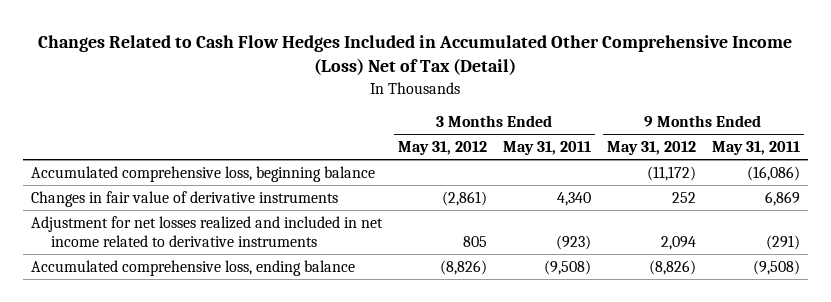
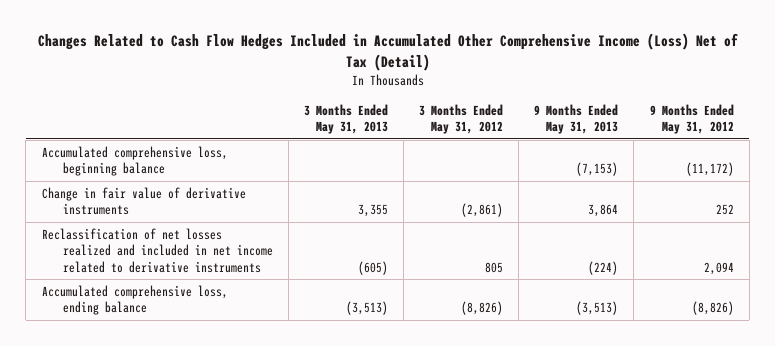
[502,141,591,156] May 31, 2011 -> none
[711,141,800,156] May 31, 2011 -> none
none -> [303,103,388,135] 3 Months Ended May 31, 2013
none -> [534,103,619,135] 9 Months Ended May 31, 2013
[31,190,339,207] Changes in fair value of derivative instruments -> [41,186,246,216] Change in fair value of derivative instruments
[31,215,384,248] Adjustment for net losses realized and included in net income related to derivative instruments -> [41,227,273,273] Reclassification of net losses realized and included in net income related to derivative instruments

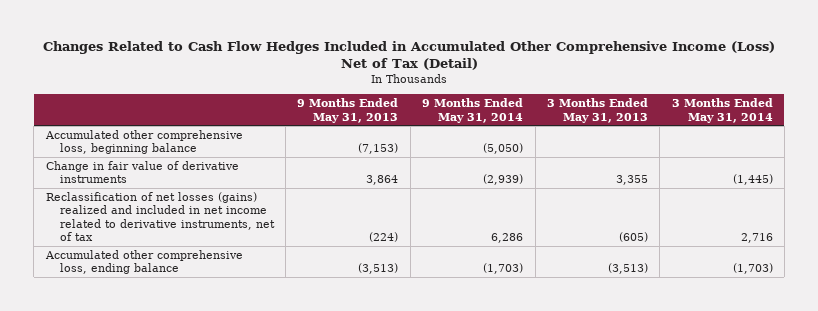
[419,103,504,135] 3 Months Ended May 31, 2012 -> none
[649,103,734,135] 9 Months Ended May 31, 2012 -> none
none -> [422,98,524,123] 9 Months Ended May 31, 2014
none -> [671,98,773,123] 3 Months Ended May 31, 2014
[41,145,228,177] Accumulated comprehensive loss, beginning balance -> [44,129,243,155] Accumulated other comprehensive loss, beginning balance
[41,227,273,273] Reclassification of net losses realized and included in net income related to derivative instruments -> [45,191,275,242] Reclassification of net losses (gains) realized and included in net income related to derivative instruments, net of tax
[41,284,228,316] Accumulated comprehensive loss, ending balance -> [44,249,243,275] Accumulated other comprehensive loss, ending balance

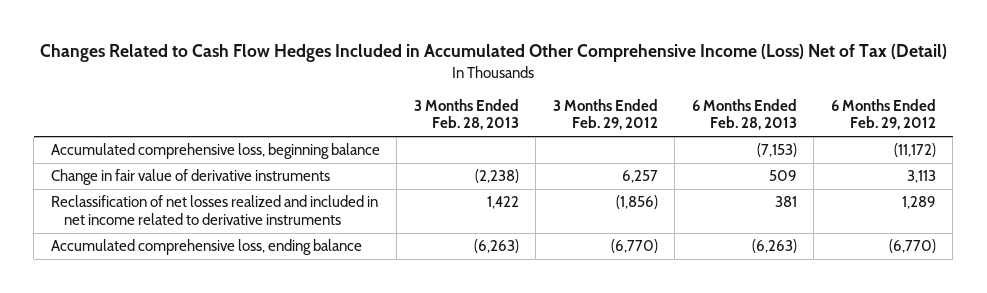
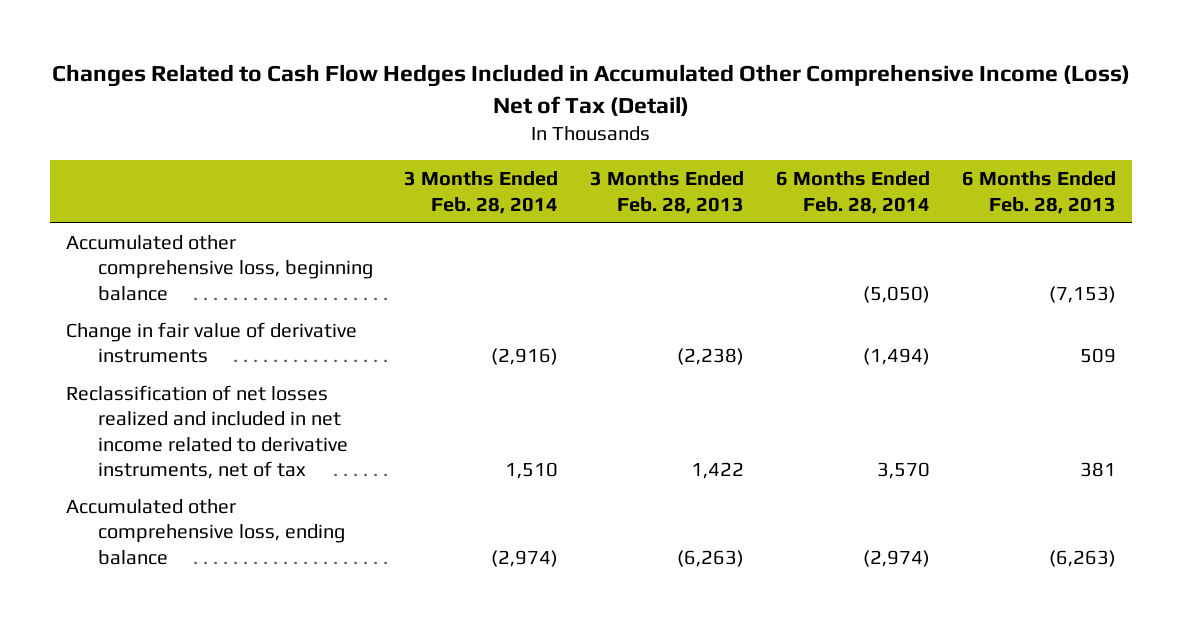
[552,98,658,131] 3 Months Ended Feb. 29, 2012 -> none
[830,98,936,131] 6 Months Ended Feb. 29, 2012 -> none
none -> [404,171,559,214] 3 Months Ended Feb. 28, 2014
none -> [776,171,931,214] 6 Months Ended Feb. 28, 2014
[50,143,380,160] Accumulated comprehensive loss, beginning balance -> [66,235,373,301] Accumulated other comprehensive loss, beginning balance
[50,195,378,225] Reclassification of net losses realized and included in net income related to derivative instruments -> [66,385,348,479] Reclassification of net losses realized and included in net income related to derivative instruments, net of tax
[50,239,362,256] Accumulated comprehensive loss, ending balance -> [66,499,345,565] Accumulated other comprehensive loss, ending balance

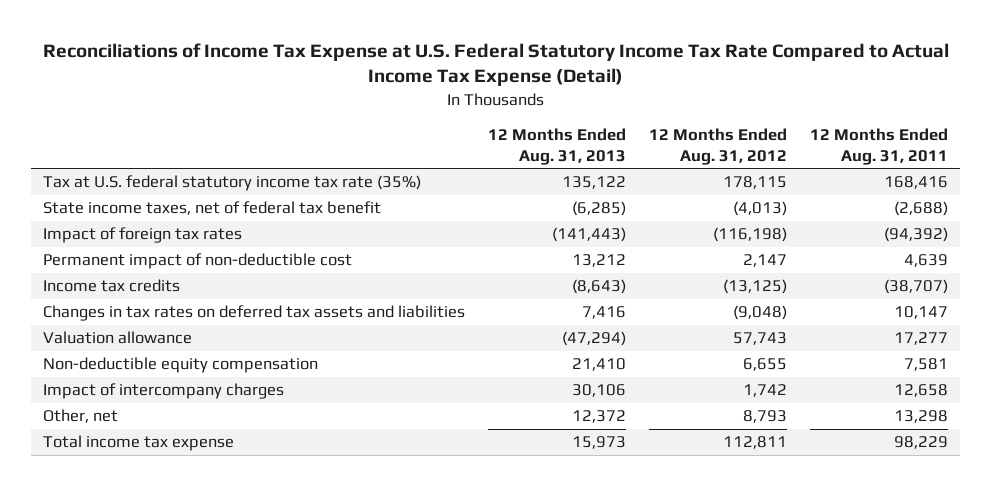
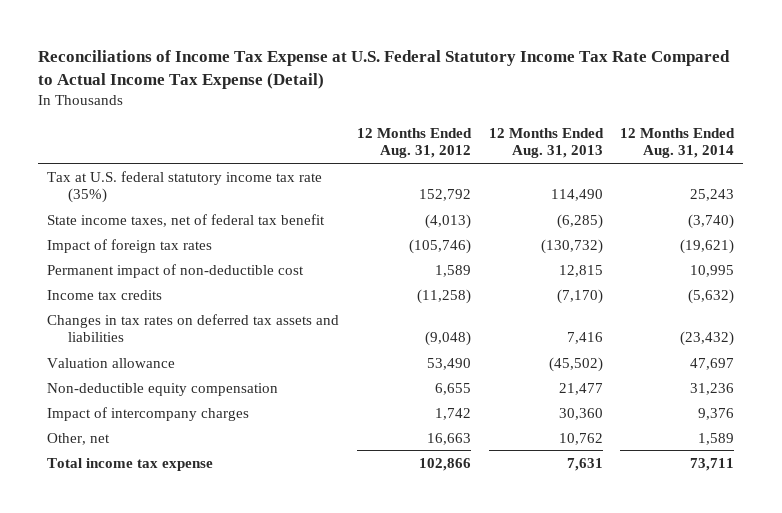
[810,127,949,165] 12 Months Ended Aug. 31, 2011 -> none
none -> [620,127,736,159] 12 Months Ended Aug. 31, 2014
[561,176,626,190] 135,122 -> [550,189,603,202] 114,490
[723,176,788,190] 178,115 -> [418,189,471,202] 152,792
[551,227,626,243] (141,443) -> [540,238,603,254] (130,732)
[713,227,788,243] (116,198) -> [408,238,471,254] (105,746)
[571,254,626,268] 13,212 -> [558,264,603,277] 12,815
[743,254,788,268] 2,147 -> [434,264,471,277] 1,589
[571,279,626,295] (8,643) -> [556,288,603,304] (7,170)
[723,279,788,295] (13,125) -> [416,288,471,304] (11,258)
[561,331,626,347] (47,294) -> [548,356,603,372] (45,502)
[733,332,788,346] 57,743 -> [426,357,471,370] 53,490
[571,358,626,372] 21,410 -> [558,382,603,395] 21,477
[571,384,626,398] 30,106 -> [558,407,603,420] 30,360
[571,410,626,424] 12,372 -> [558,432,603,445] 10,762
[743,410,788,424] 8,793 -> [426,432,471,445] 16,663
[571,436,626,450] 15,973 -> [566,457,603,471] 7,631
[723,436,788,450] 112,811 -> [418,457,471,471] 102,866

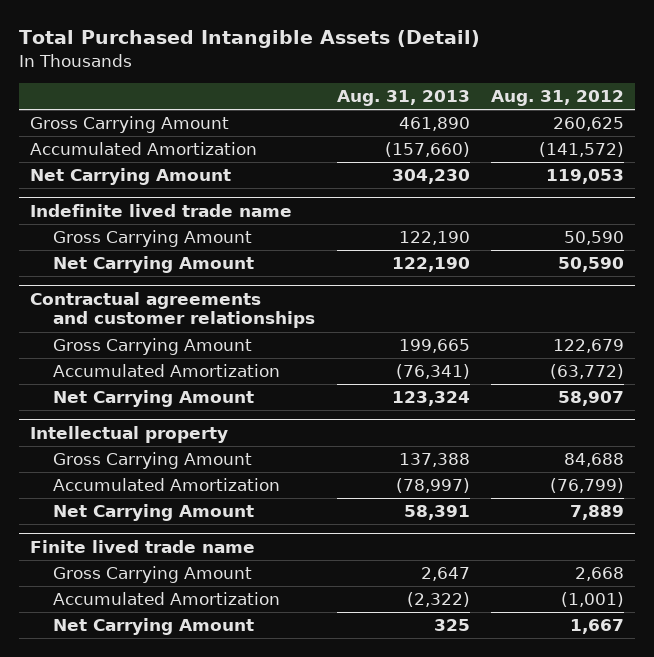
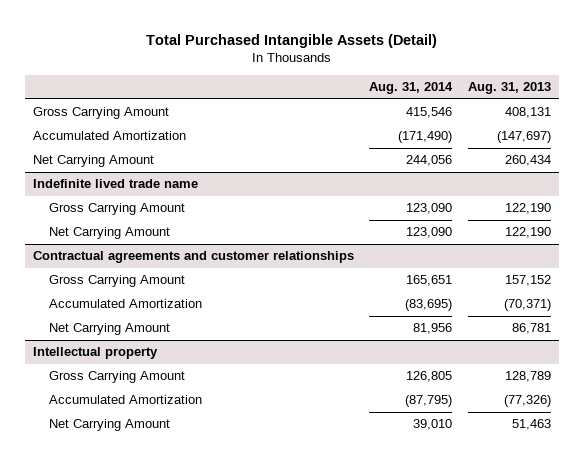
[491,90,625,107] Aug. 31, 2012 -> none
none -> [369,82,454,95] Aug. 31, 2014
[398,117,470,132] 461,890 -> [504,107,551,119] 408,131
[384,142,470,158] (157,660) -> [496,131,551,144] (147,697)
[391,169,470,185] 304,230 -> [504,155,551,167] 260,434
[398,339,470,354] 199,665 -> [504,275,551,287] 157,152
[395,364,470,380] (76,341) -> [503,299,551,312] (70,371)
[391,391,470,407] 123,324 -> [511,323,551,335] 86,781
[29,539,255,553] Finite lived trade name -> none
[52,566,252,584] Gross Carrying Amount -> none
[52,592,280,606] Accumulated Amortization -> none
[52,618,254,636] Net Carrying Amount -> none
[398,453,470,468] 137,388 -> [504,371,551,383] 128,789
[395,478,470,494] (78,997) -> [503,395,551,408] (77,326)
[403,505,470,521] 58,391 -> [511,419,551,431] 51,463

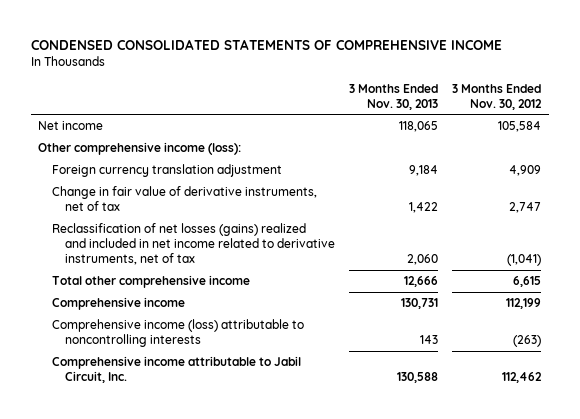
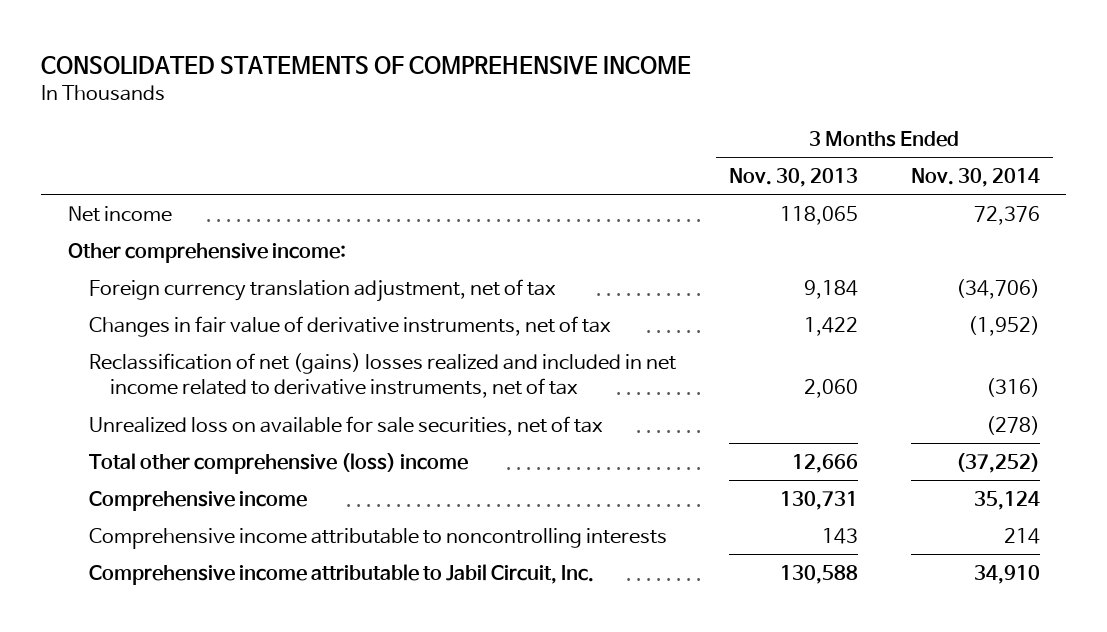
[31,38,503,50] CONDENSED CONSOLIDATED STATEMENTS OF COMPREHENSIVE INCOME -> [41,55,692,75] CONSOLIDATED STATEMENTS OF COMPREHENSIVE INCOME
[452,83,543,110] 3 Months Ended Nov. 30, 2012 -> none
none -> [910,168,1040,188] Nov. 30, 2014
[38,142,242,156] Other comprehensive income (loss): -> [67,242,346,263] Other comprehensive income:
[51,164,282,178] Foreign currency translation adjustment -> [89,278,557,302] Foreign currency translation adjustment, net of tax
[51,186,317,212] Change in fair value of derivative instruments, net of tax -> [89,315,612,337] Changes in fair value of derivative instruments, net of tax
[51,223,335,266] Reclassification of net losses (gains) realized and included in net income related to derivative instruments, net of tax -> [89,352,677,399] Reclassification of net (gains) losses realized and included in net income related to derivative instruments, net of tax
none -> [89,415,604,436] Unrealized loss on available for sale securities, net of tax
[51,275,250,289] Total other comprehensive income -> [89,452,469,474] Total other comprehensive (loss) income
[51,319,304,348] Comprehensive income (loss) attributable to noncontrolling interests -> [89,527,668,549] Comprehensive income attributable to noncontrolling interests

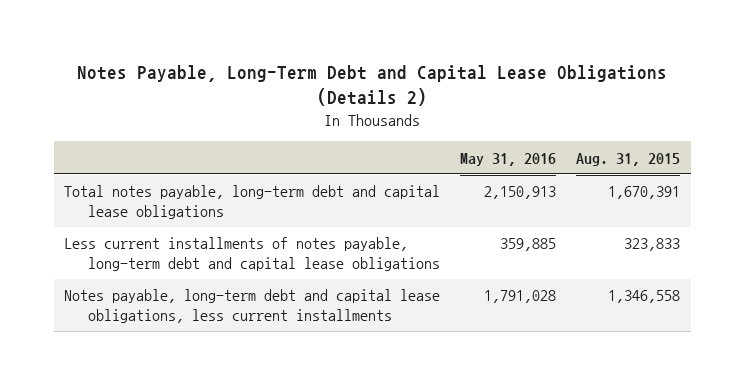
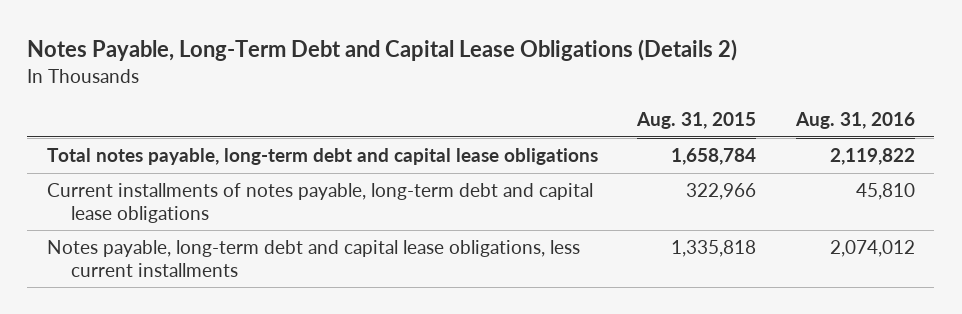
[460,152,557,166] May 31, 2016 -> none
none -> [794,111,915,129] Aug. 31, 2016
[608,186,681,200] 1,670,391 -> [671,148,757,166] 1,658,784
[63,237,440,272] Less current installments of notes payable, long-term debt and capital lease obligations -> [47,183,594,223] Current installments of notes payable, long-term debt and capital lease obligations
[624,238,681,252] 323,833 -> [686,183,757,201] 322,966
[608,290,681,304] 1,346,558 -> [671,240,757,258] 1,335,818

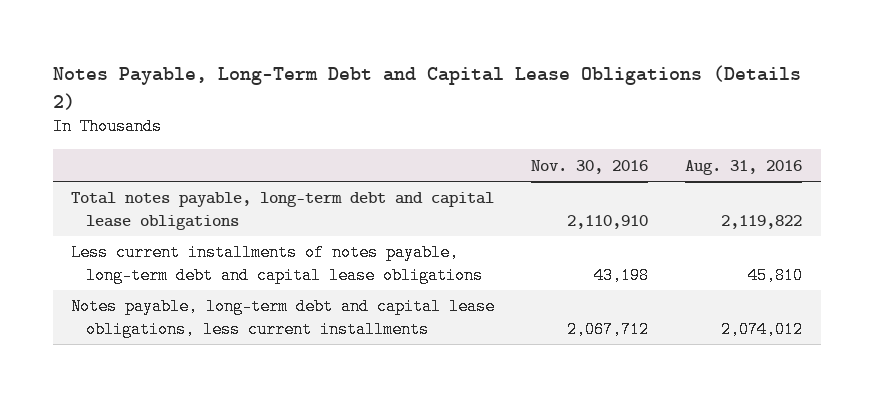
[636,111,757,129] Aug. 31, 2015 -> none
none -> [531,159,649,174] Nov. 30, 2016
[47,183,594,223] Current installments of notes payable, long-term debt and capital lease obligations -> [71,244,483,284] Less current installments of notes payable, long-term debt and capital lease obligations

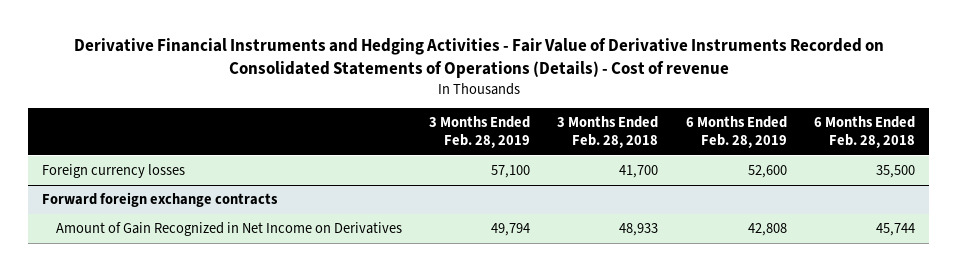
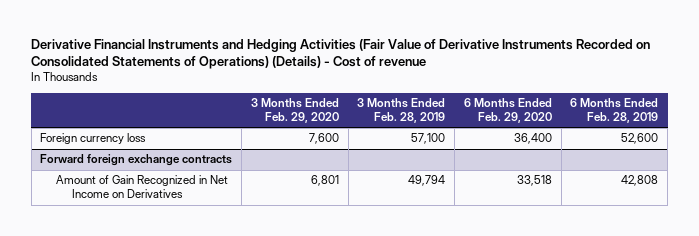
[73,38,884,78] Derivative Financial Instruments and Hedging Activities - Fair Value of Derivative Instruments Recorded on Consolidated Statements of Operations (Details) - Cost of revenue -> [31,38,651,70] Derivative Financial Instruments and Hedging Activities (Fair Value of Derivative Instruments Recorded on Consolidated Statements of Operations) (Details) - Cost of revenue
[557,116,659,149] 3 Months Ended Feb. 28, 2018 -> none
[813,116,915,149] 6 Months Ended Feb. 28, 2018 -> none
none -> [250,97,339,123] 3 Months Ended Feb. 29, 2020
none -> [463,97,552,123] 6 Months Ended Feb. 29, 2020
[42,164,186,179] Foreign currency losses -> [40,133,147,145] Foreign currency loss

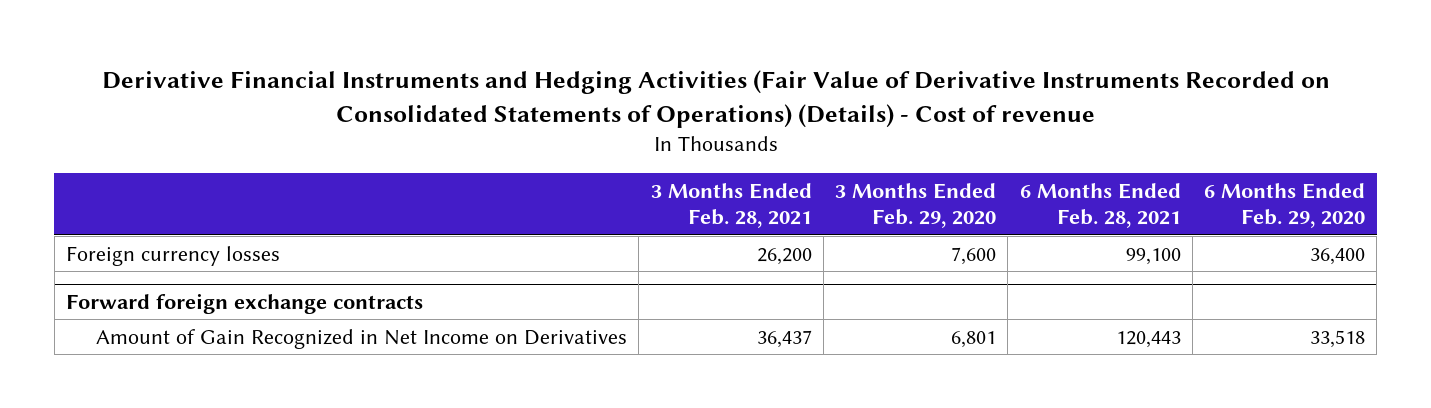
[357,97,446,123] 3 Months Ended Feb. 28, 2019 -> none
[570,97,659,123] 6 Months Ended Feb. 28, 2019 -> none
none -> [650,182,812,229] 3 Months Ended Feb. 28, 2021
none -> [1019,182,1181,229] 6 Months Ended Feb. 28, 2021
[40,133,147,145] Foreign currency loss -> [66,245,281,266] Foreign currency losses

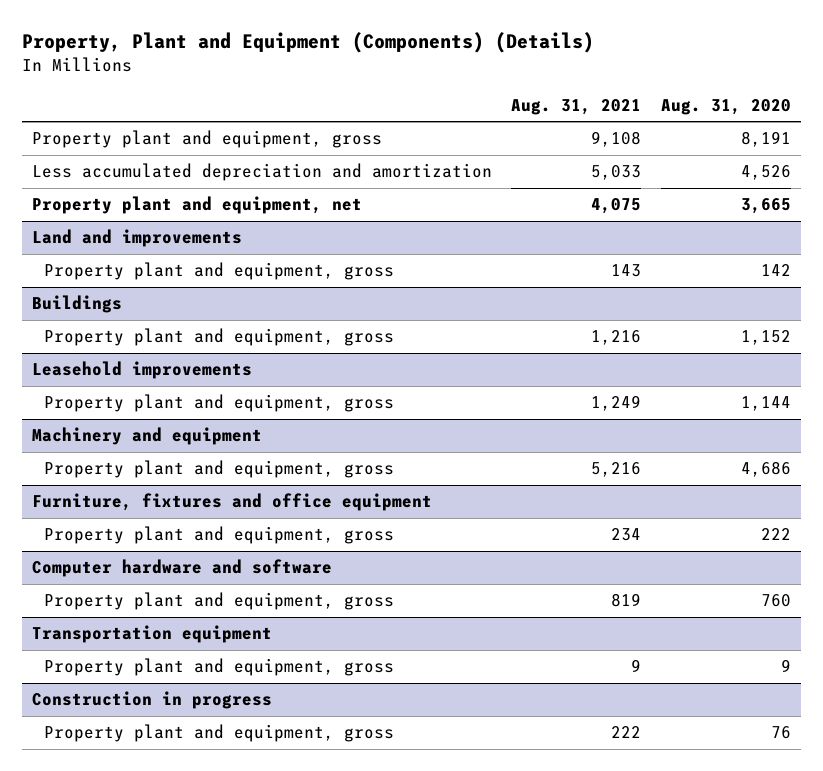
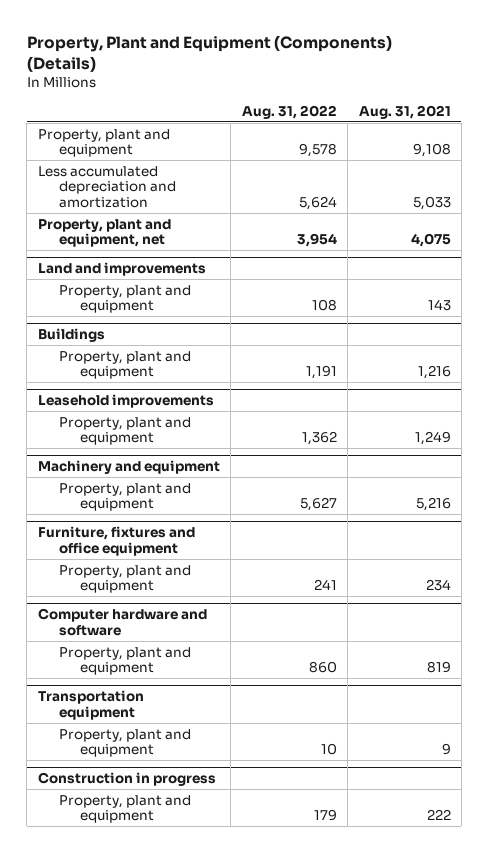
[661,98,792,115] Aug. 31, 2020 -> none
none -> [241,105,337,120] Aug. 31, 2022
[31,130,382,149] Property plant and equipment, gross -> [37,128,170,158] Property, plant and equipment
[31,196,362,215] Property plant and equipment, net -> [37,218,171,248] Property, plant and equipment, net
[43,262,394,281] Property plant and equipment, gross -> [58,284,191,314] Property, plant and equipment
[43,328,394,347] Property plant and equipment, gross -> [58,350,191,380] Property, plant and equipment
[43,394,394,413] Property plant and equipment, gross -> [58,416,191,446] Property, plant and equipment
[43,460,394,479] Property plant and equipment, gross -> [58,482,191,512] Property, plant and equipment
[43,526,394,545] Property plant and equipment, gross -> [58,564,191,594] Property, plant and equipment
[43,592,394,611] Property plant and equipment, gross -> [58,646,191,676] Property, plant and equipment
[43,658,394,677] Property plant and equipment, gross -> [58,728,191,758] Property, plant and equipment
[43,724,394,743] Property plant and equipment, gross -> [58,794,191,824] Property, plant and equipment

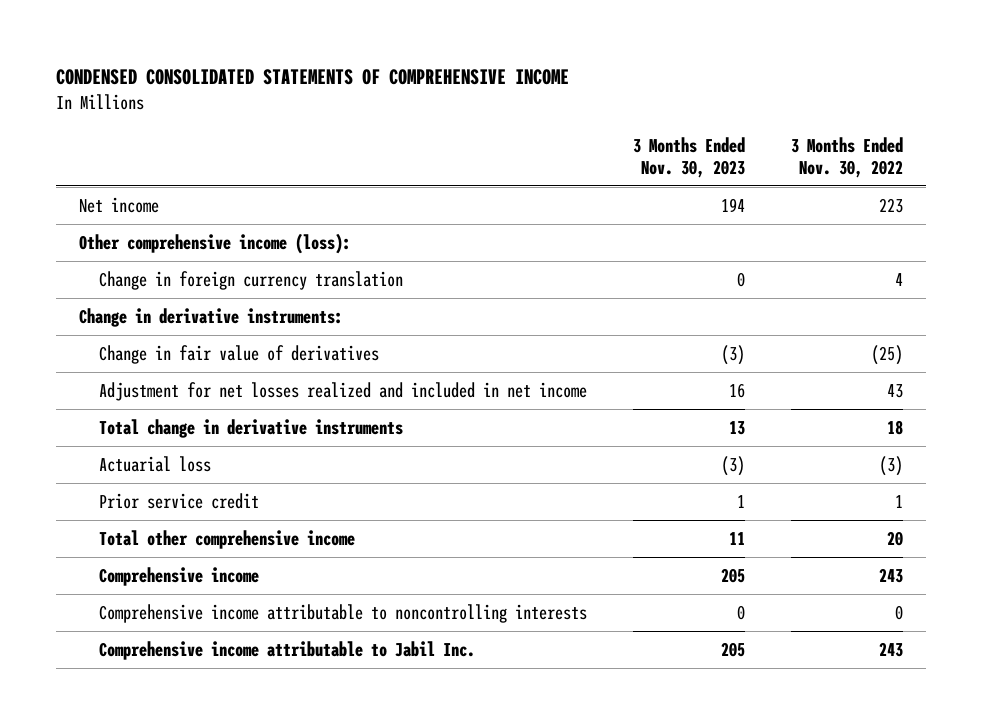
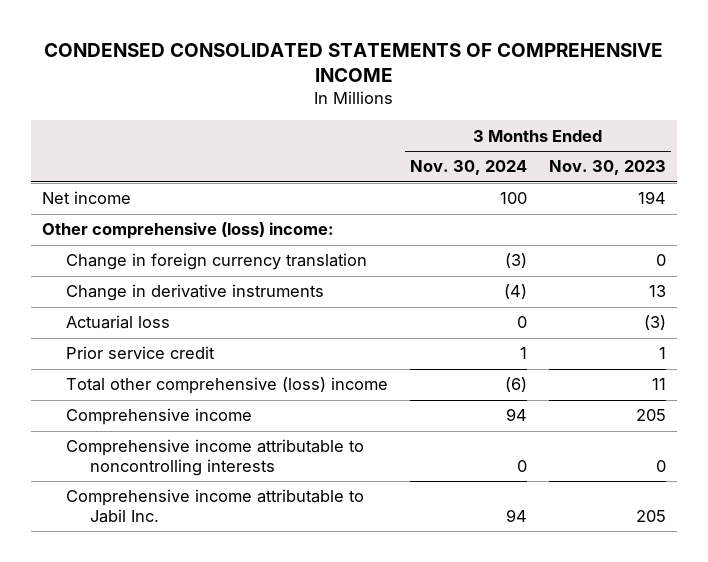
[791,136,904,179] 3 Months Ended Nov. 30, 2022 -> none
none -> [410,160,528,176] Nov. 30, 2024
[78,232,351,254] Other comprehensive income (loss): -> [42,222,335,240] Other comprehensive (loss) income:
[78,307,343,327] Change in derivative instruments: -> none
[98,344,379,364] Change in fair value of derivatives -> none
[98,381,587,401] Adjustment for net losses realized and included in net income -> none
[98,418,403,438] Total change in derivative instruments -> [66,284,325,302] Change in derivative instruments
[98,529,355,549] Total other comprehensive income -> [66,377,389,395] Total other comprehensive (loss) income

